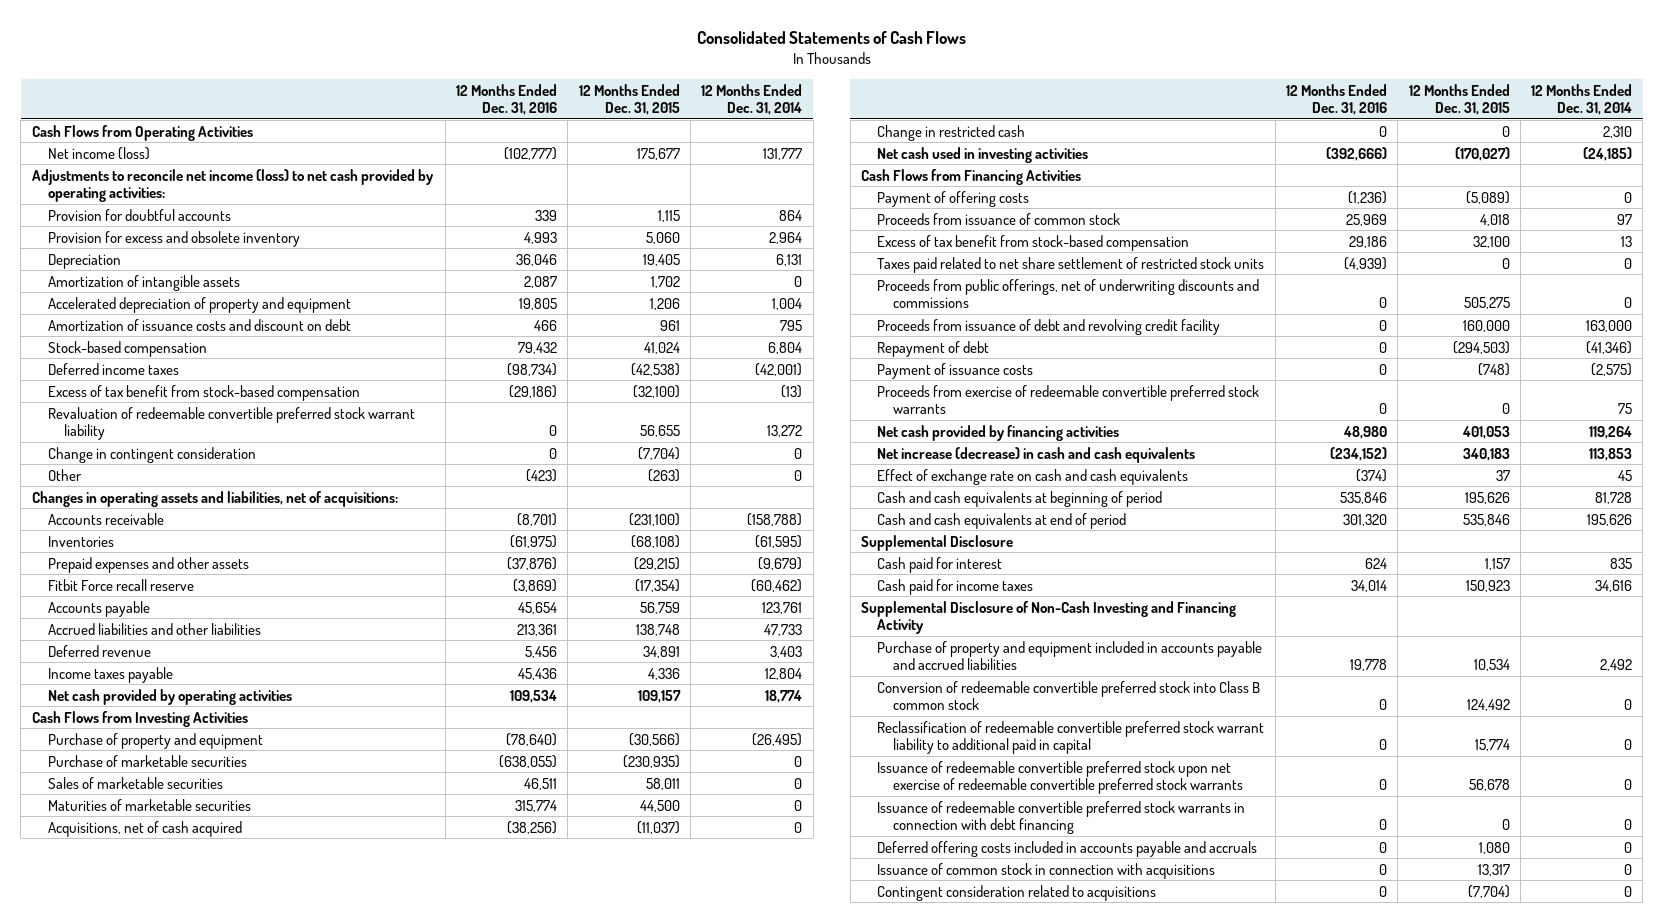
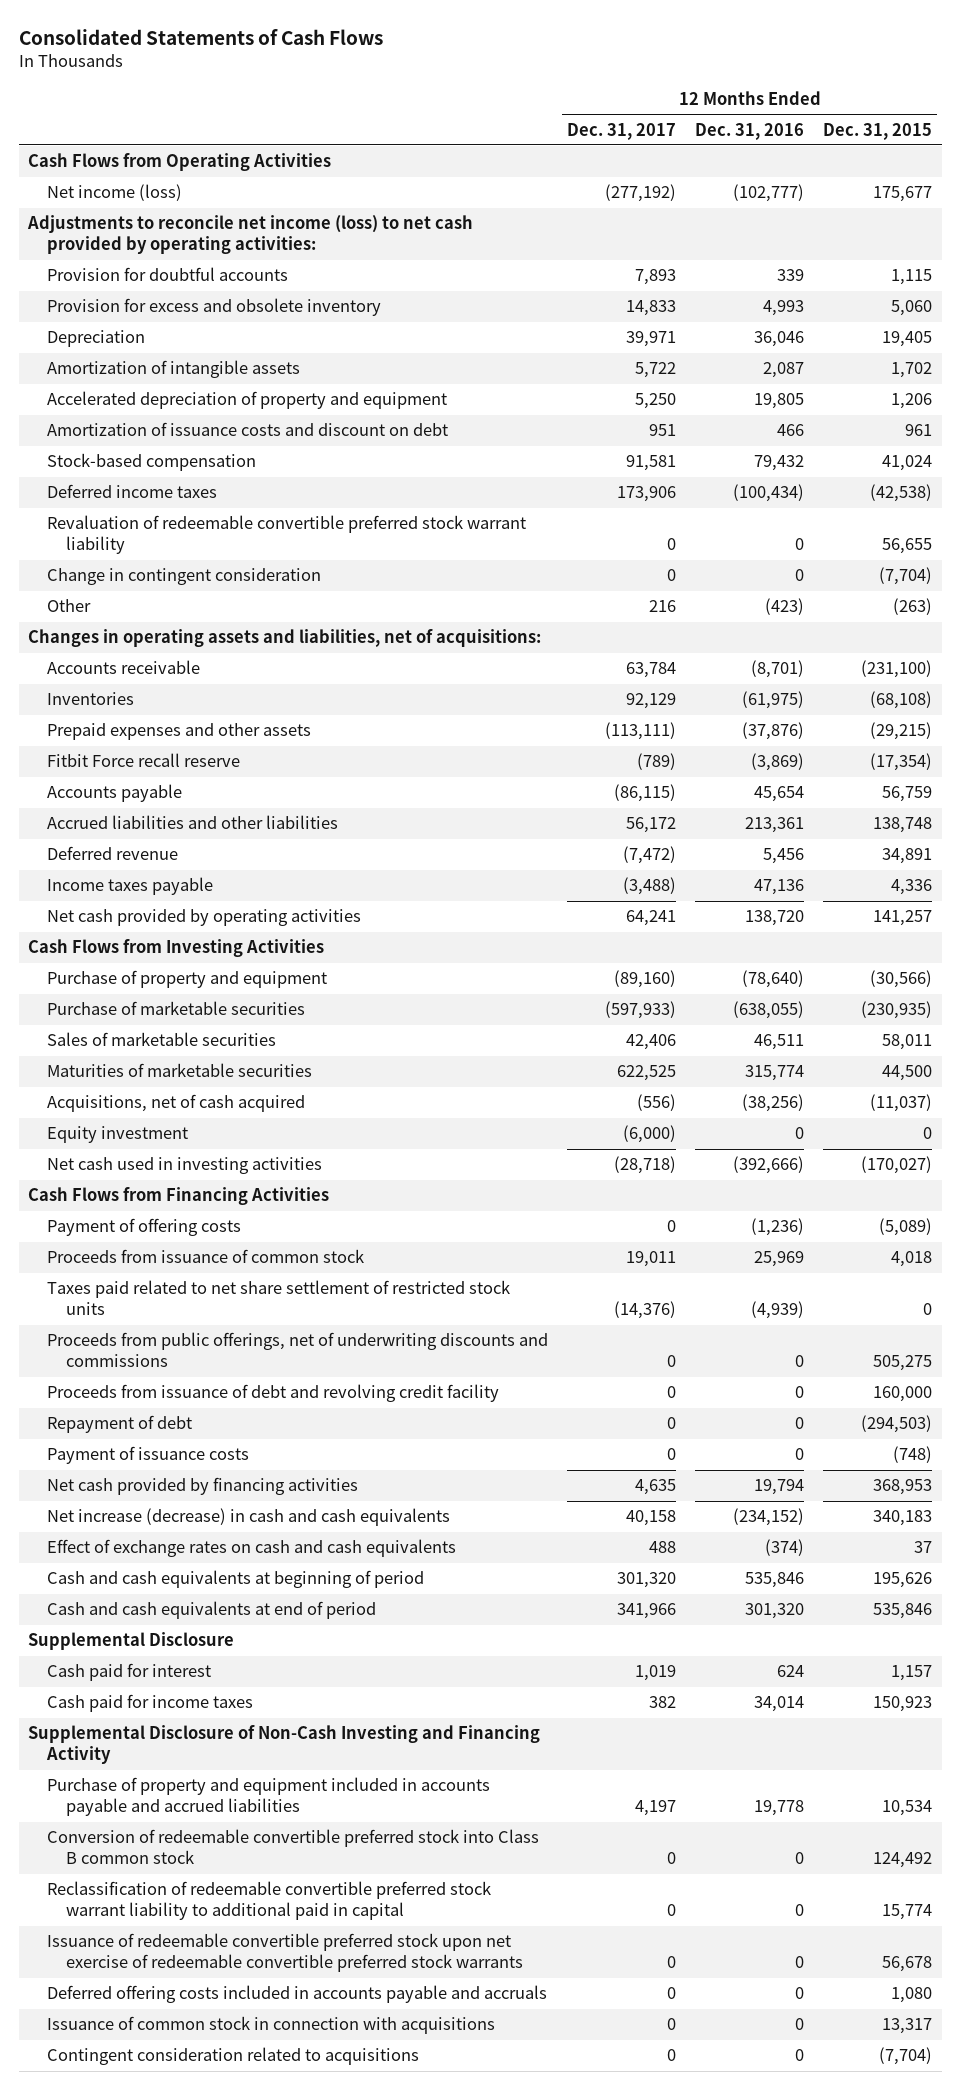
[701,83,803,116] 12 Months Ended Dec. 31, 2014 -> none
none -> [567,122,677,140] Dec. 31, 2017
[47,384,360,401] Excess of tax benefit from stock-based compensation -> none
[507,362,558,376] (98,734) -> [733,484,805,503] (100,434)
[518,667,558,680] 45,436 -> [754,879,805,896] 47,136
[510,689,558,703] 109,534 -> [745,910,805,927] 138,720
[637,689,681,703] 109,157 -> [873,910,933,927] 141,257
[877,124,1026,141] Change in restricted cash -> none
none -> [47,1126,189,1144] Equity investment
[877,234,1190,251] Excess of tax benefit from stock-based compensation -> none
[877,384,1260,415] Proceeds from exercise of redeemable convertible preferred stock warrants -> none
[1342,425,1387,439] 48,980 -> [754,1479,805,1496] 19,794
[1461,425,1510,439] 401,053 -> [873,1479,933,1496] 368,953
[877,468,1189,485] Effect of exchange rate on cash and cash equivalents -> [47,1539,457,1558] Effect of exchange rates on cash and cash equivalents
[877,800,1246,835] Issuance of redeemable convertible preferred stock warrants in connection with debt financing -> none

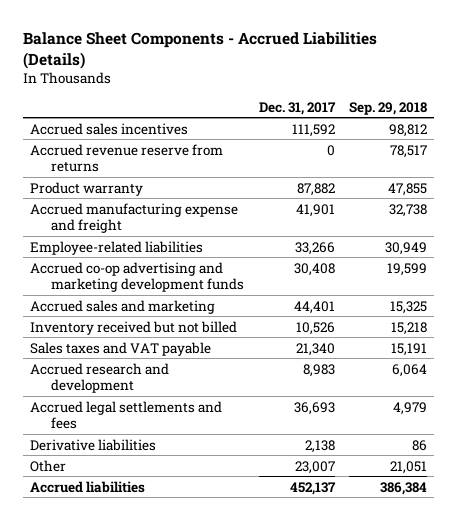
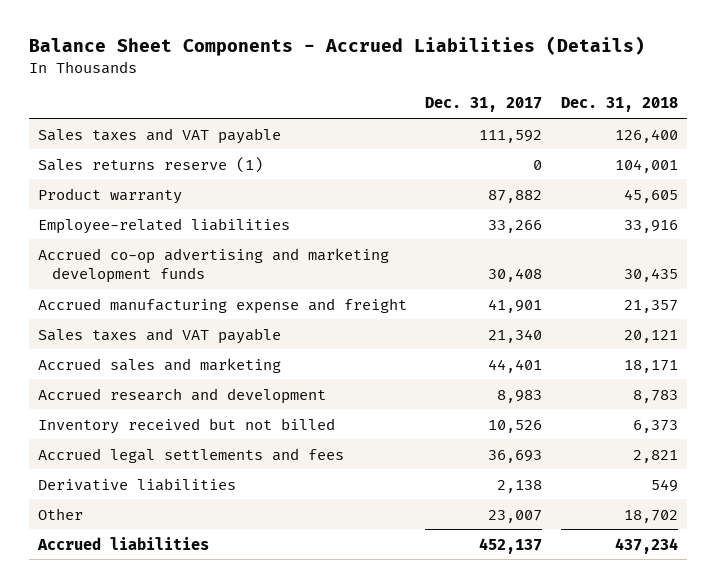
[348,101,427,115] Sep. 29, 2018 -> none
none -> [560,97,678,113] Dec. 31, 2018
[30,122,189,135] Accrued sales incentives -> [38,127,282,144] Sales taxes and VAT payable
[30,143,224,173] Accrued revenue reserve from returns -> [38,156,264,173] Sales returns reserve (1)
[30,202,239,234] Accrued manufacturing expense and freight -> [38,297,408,314] Accrued manufacturing expense and freight
[30,299,216,314] Accrued sales and marketing -> [38,357,282,373] Accrued sales and marketing
[30,320,238,335] Inventory received but not billed -> [38,417,336,434] Inventory received but not billed

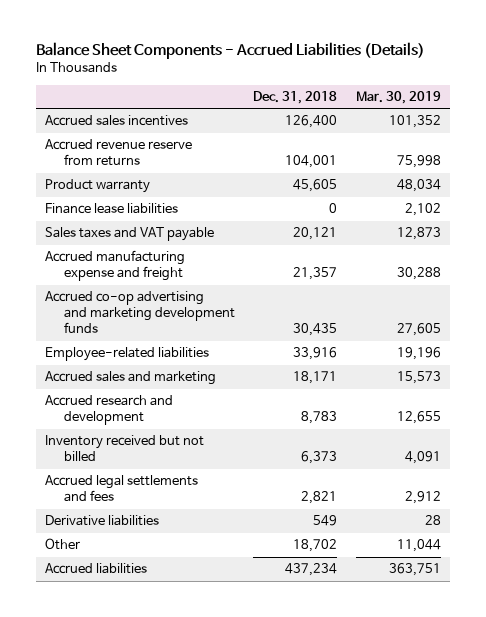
[425,97,543,113] Dec. 31, 2017 -> none
none -> [355,91,441,105] Mar. 30, 2019
[38,127,282,144] Sales taxes and VAT payable -> [45,115,189,127] Accrued sales incentives
[38,156,264,173] Sales returns reserve (1) -> [45,139,193,167] Accrued revenue reserve from returns
none -> [45,203,179,215] Finance lease liabilities
[38,297,408,314] Accrued manufacturing expense and freight -> [45,250,186,282] Accrued manufacturing expense and freight
[38,247,390,283] Accrued co-op advertising and marketing development funds -> [45,291,236,334] Accrued co-op advertising and marketing development funds
[38,217,291,234] Employee-related liabilities -> [45,347,210,362] Employee-related liabilities

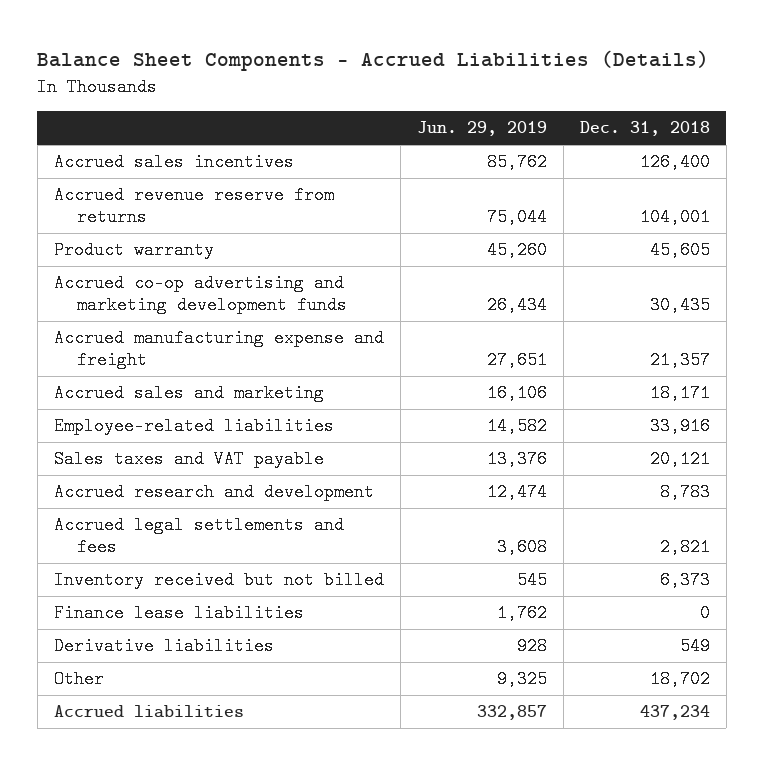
[355,91,441,105] Mar. 30, 2019 -> none
none -> [416,121,547,137] Jun. 29, 2019
[45,250,186,282] Accrued manufacturing expense and freight -> [53,329,384,370] Accrued manufacturing expense and freight
[45,347,210,362] Employee-related liabilities -> [53,417,334,436] Employee-related liabilities
[45,227,215,242] Sales taxes and VAT payable -> [53,450,324,469] Sales taxes and VAT payable
[45,435,205,462] Inventory received but not billed -> [53,571,384,590] Inventory received but not billed
[45,203,179,215] Finance lease liabilities -> [53,604,304,623] Finance lease liabilities

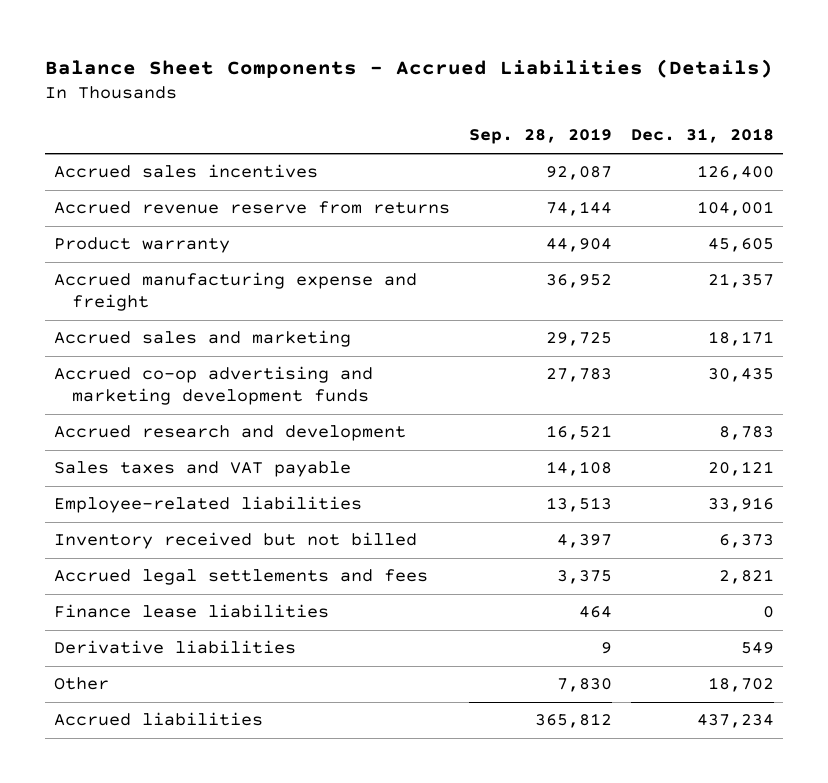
[416,121,547,137] Jun. 29, 2019 -> none
none -> [469,128,613,145] Sep. 28, 2019
[53,274,347,315] Accrued co-op advertising and marketing development funds -> [54,366,374,406] Accrued co-op advertising and marketing development funds
[53,450,324,469] Sales taxes and VAT payable -> [54,461,352,478] Sales taxes and VAT payable
[53,417,334,436] Employee-related liabilities -> [54,496,363,514] Employee-related liabilities
[53,516,344,557] Accrued legal settlements and fees -> [54,569,429,586] Accrued legal settlements and fees

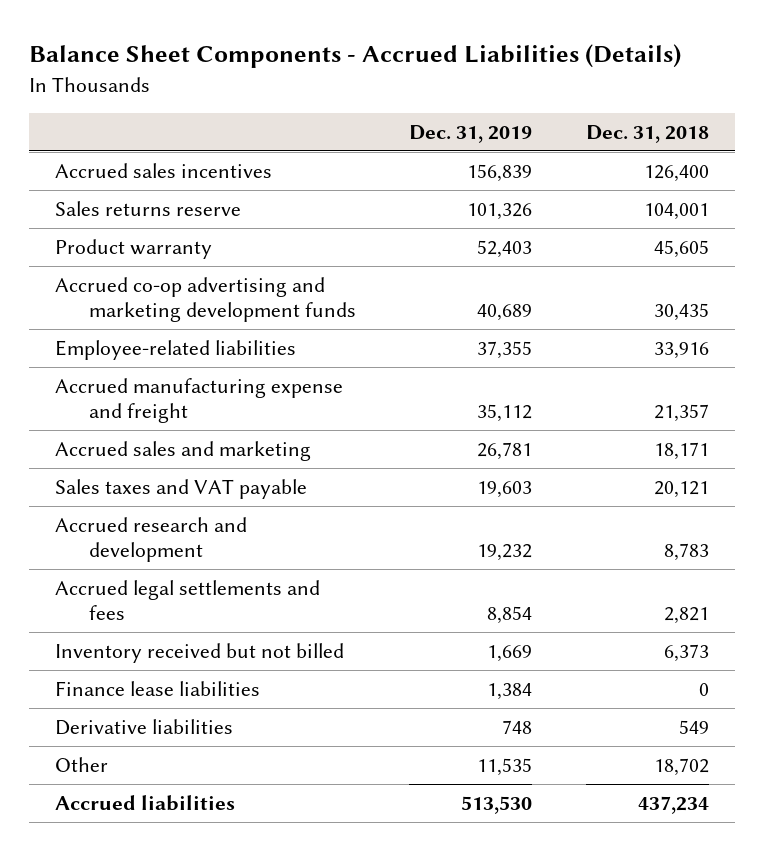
[469,128,613,145] Sep. 28, 2019 -> none
none -> [409,124,533,143] Dec. 31, 2019
[54,201,451,215] Accrued revenue reserve from returns -> [55,200,242,216] Sales returns reserve
[54,366,374,406] Accrued co-op advertising and marketing development funds -> [55,276,356,323] Accrued co-op advertising and marketing development funds
[54,496,363,514] Employee-related liabilities -> [55,339,297,360] Employee-related liabilities
[54,425,407,442] Accrued research and development -> [55,516,248,563] Accrued research and development
[54,532,418,550] Inventory received but not billed -> [55,642,345,663] Inventory received but not billed

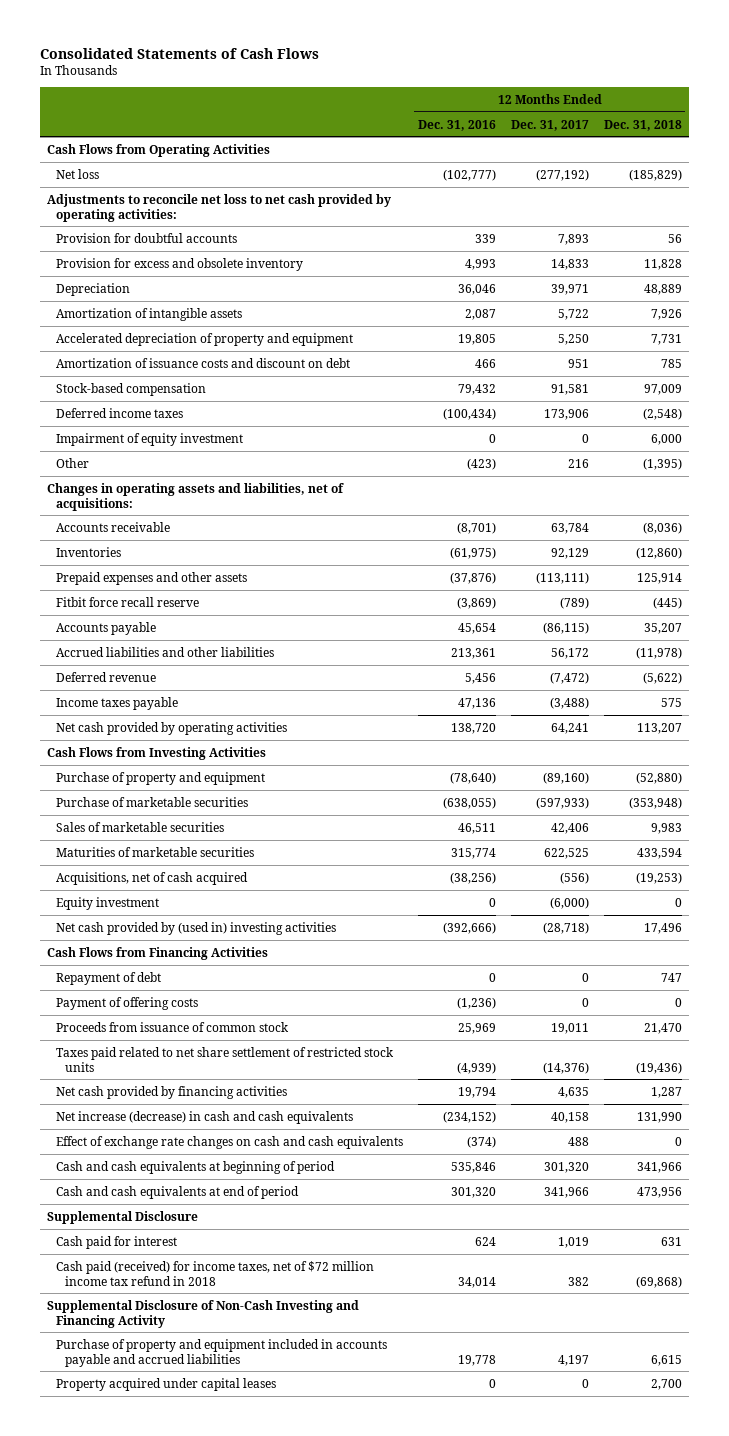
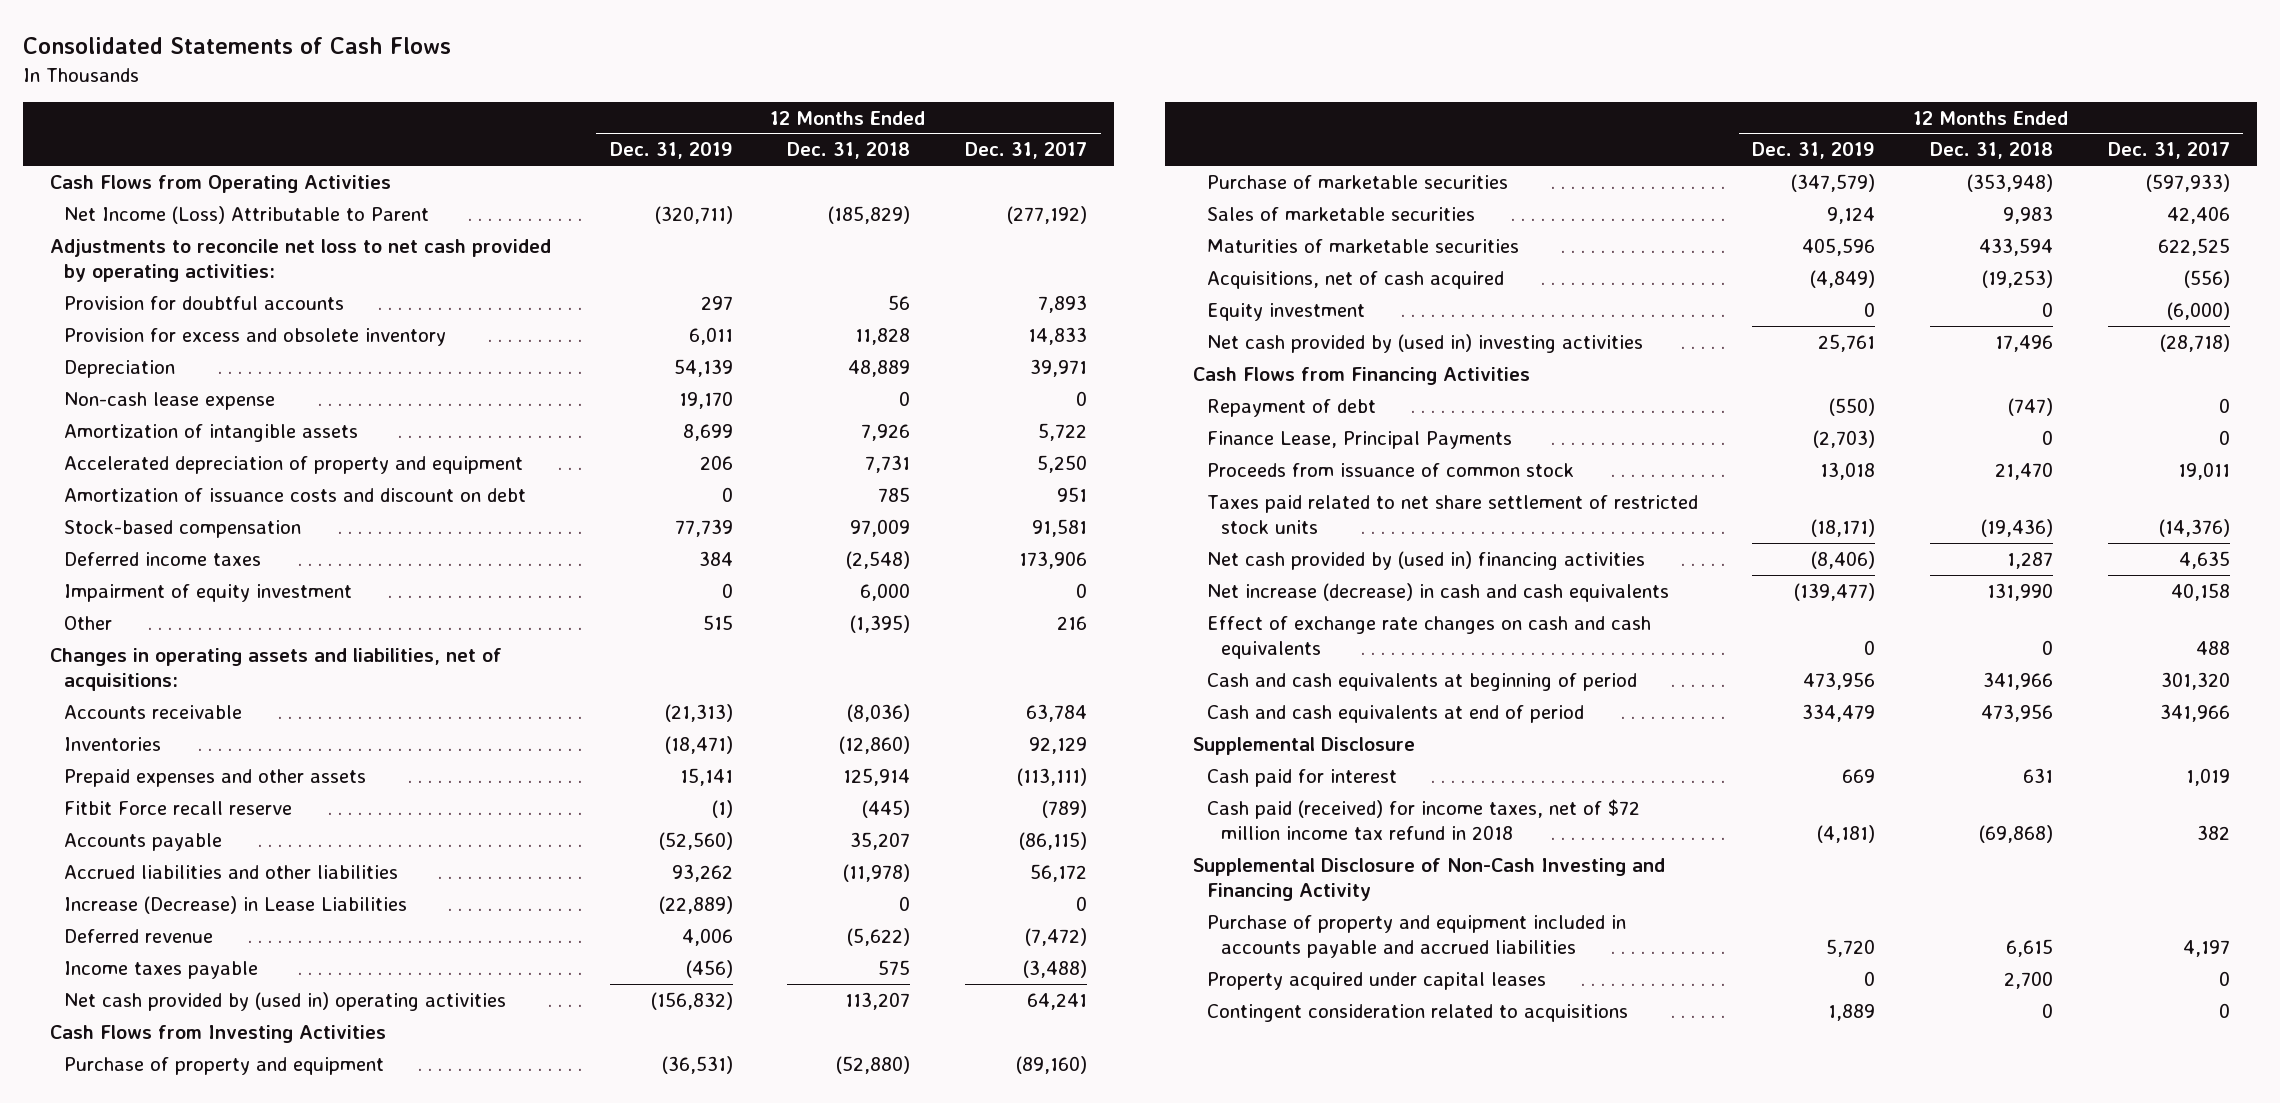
[418,119,497,131] Dec. 31, 2016 -> none
none -> [609,142,733,160] Dec. 31, 2019
[56,168,100,179] Net loss -> [64,205,430,224] Net Income (Loss) Attributable to Parent
none -> [64,391,276,410] Non-cash lease expense
[56,596,200,607] Fitbit force recall reserve -> [64,800,293,815] Fitbit Force recall reserve
none -> [64,895,408,914] Increase (Decrease) in Lease Liabilities
[56,721,288,735] Net cash provided by operating activities -> [64,991,507,1011] Net cash provided by (used in) operating activities
[56,996,199,1010] Payment of offering costs -> none
[660,972,682,982] 747 -> [2008,397,2054,416] (747)
none -> [1206,430,1512,449] Finance Lease, Principal Payments
[56,1085,288,1099] Net cash provided by financing activities -> [1206,550,1645,570] Net cash provided by (used in) financing activities
none -> [1206,1003,1628,1022] Contingent consideration related to acquisitions

